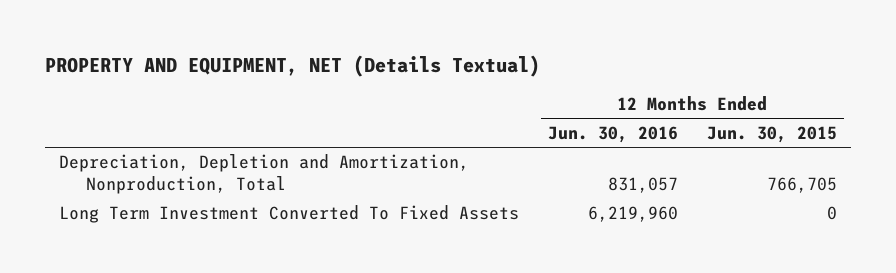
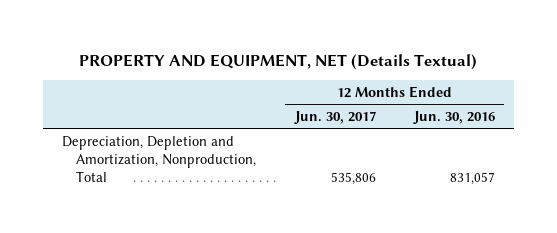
[706,125,837,143] Jun. 30, 2015 -> none
none -> [293,110,376,124] Jun. 30, 2017
[59,205,520,224] Long Term Investment Converted To Fixed Assets -> none

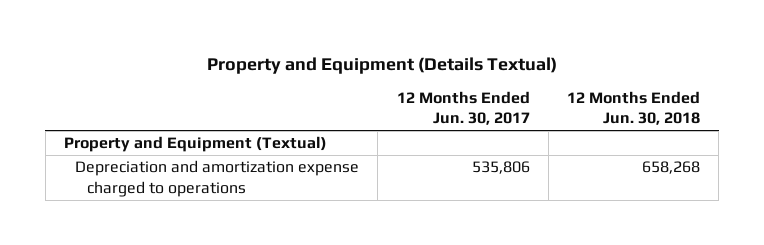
[79,53,478,70] PROPERTY AND EQUIPMENT, NET (Details Textual) -> [206,56,557,74] Property and Equipment (Details Textual)
[412,110,495,124] Jun. 30, 2016 -> none
none -> [567,90,701,126] 12 Months Ended Jun. 30, 2018
none -> [63,136,327,153] Property and Equipment (Textual)
[62,135,257,183] Depreciation, Depletion and Amortization, Nonproduction, Total -> [75,160,360,197] Depreciation and amortization expense charged to operations

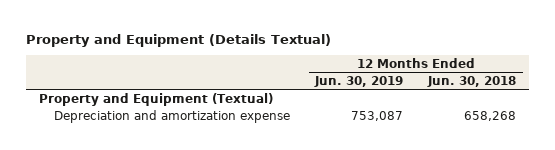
[396,90,530,126] 12 Months Ended Jun. 30, 2017 -> none
none -> [314,75,404,87] Jun. 30, 2019
[75,160,360,197] Depreciation and amortization expense charged to operations -> [54,109,291,123] Depreciation and amortization expense

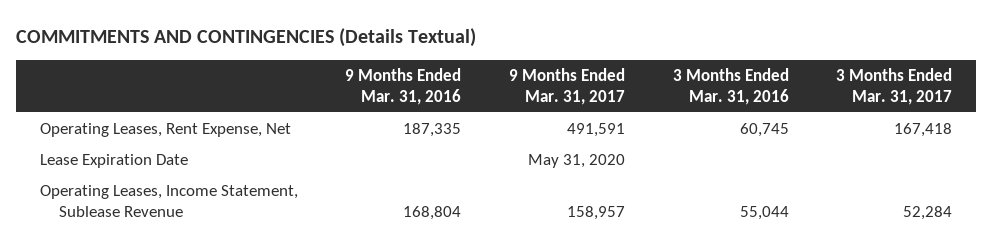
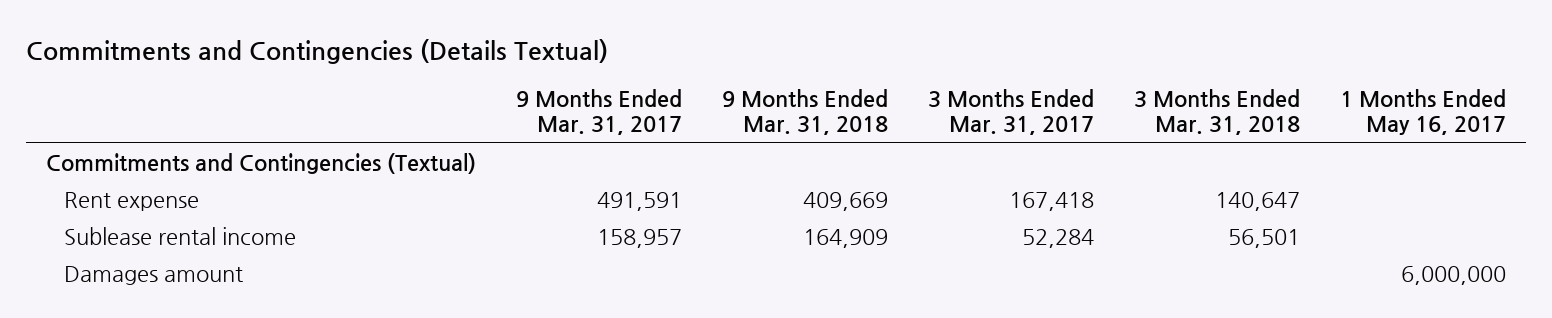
[15,27,476,47] COMMITMENTS AND CONTINGENCIES (Details Textual) -> [25,38,608,64] Commitments and Contingencies (Details Textual)
[345,67,462,106] 9 Months Ended Mar. 31, 2016 -> none
[672,67,789,106] 3 Months Ended Mar. 31, 2016 -> none
none -> [721,89,888,136] 9 Months Ended Mar. 31, 2018
none -> [1133,89,1300,136] 3 Months Ended Mar. 31, 2018
none -> [1339,89,1506,136] 1 Months Ended May 16, 2017
[39,154,188,169] Lease Expiration Date -> none
none -> [45,152,476,174] Commitments and Contingencies (Textual)
[39,123,291,138] Operating Leases, Rent Expense, Net -> [64,191,200,211] Rent expense
[39,185,298,218] Operating Leases, Income Statement, Sublease Revenue -> [64,226,297,245] Sublease rental income
none -> [64,265,244,285] Damages amount

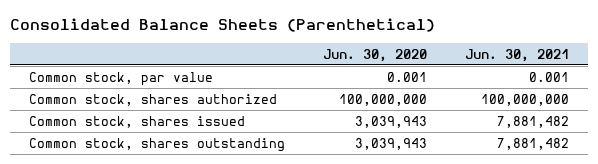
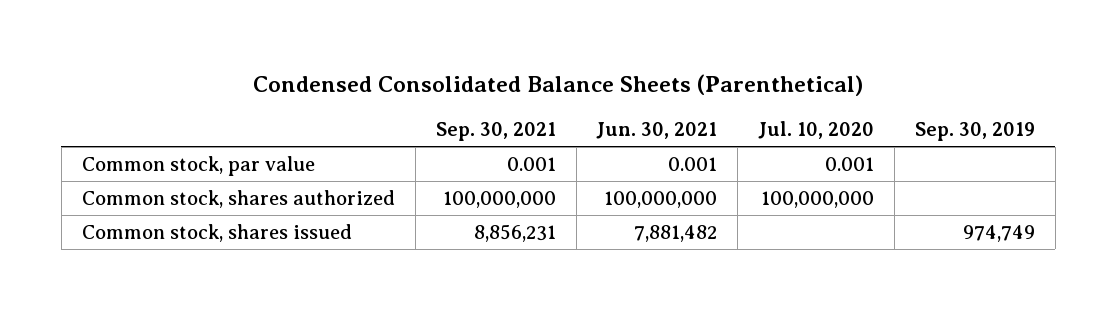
[10,18,436,33] Consolidated Balance Sheets (Parenthetical) -> [253,74,864,97] Condensed Consolidated Balance Sheets (Parenthetical)
[323,48,428,62] Jun. 30, 2020 -> none
none -> [435,122,556,142] Sep. 30, 2021
none -> [758,121,875,140] Jul. 10, 2020
none -> [914,122,1035,142] Sep. 30, 2019
[29,137,286,152] Common stock, shares outstanding -> none

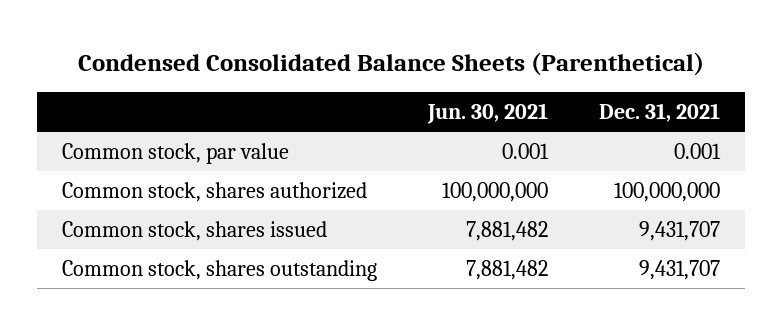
[435,122,556,142] Sep. 30, 2021 -> none
[758,121,875,140] Jul. 10, 2020 -> none
[914,122,1035,142] Sep. 30, 2019 -> none
none -> [598,103,720,123] Dec. 31, 2021
none -> [62,259,378,281] Common stock, shares outstanding

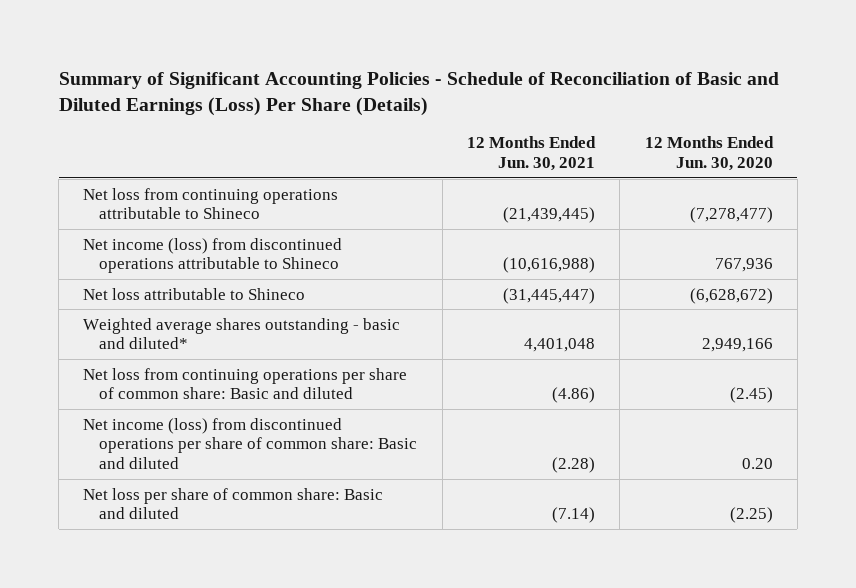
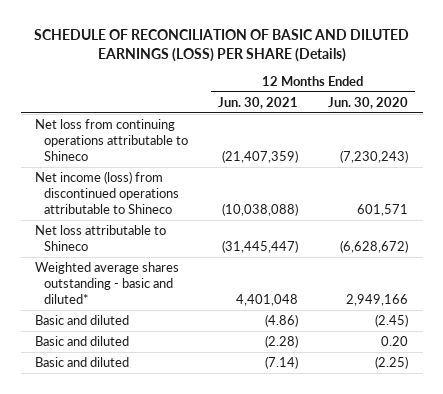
[58,71,779,116] Summary of Significant Accounting Policies - Schedule of Reconciliation of Basic and Diluted Earnings (Loss) Per Share (Details) -> [33,28,409,62] SCHEDULE OF RECONCILIATION OF BASIC AND DILUTED EARNINGS (LOSS) PER SHARE (Details)
[502,207,595,224] (21,439,445) -> [222,149,299,163] (21,407,359)
[689,207,773,224] (7,278,477) -> [339,149,408,163] (7,230,243)
[502,257,595,274] (10,616,988) -> [222,202,299,216] (10,038,088)
[714,258,773,273] 767,936 -> [356,203,408,216] 601,571
[83,367,408,400] Net loss from continuing operations per share of common share: Basic and diluted -> [35,314,130,325] Basic and diluted
[83,417,418,470] Net income (loss) from discontinued operations per share of common share: Basic and diluted -> [35,335,130,346] Basic and diluted
[83,487,384,520] Net loss per share of common share: Basic and diluted -> [35,356,130,367] Basic and diluted

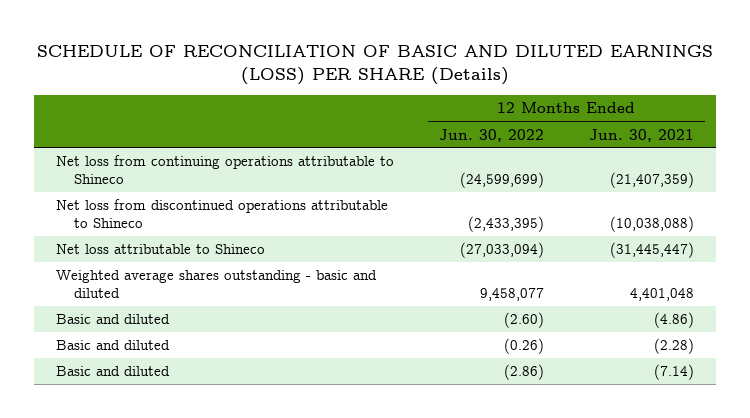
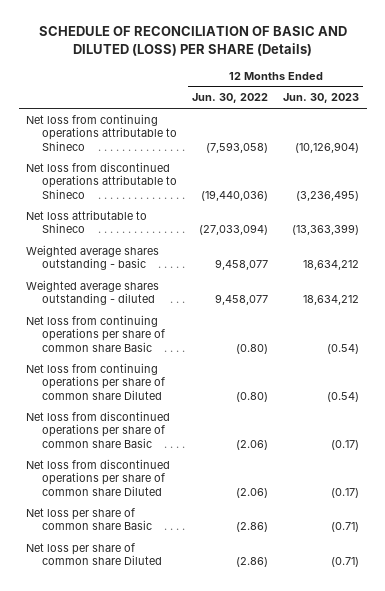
[37,45,714,86] SCHEDULE OF RECONCILIATION OF BASIC AND DILUTED EARNINGS (LOSS) PER SHARE (Details) -> [38,26,347,56] SCHEDULE OF RECONCILIATION OF BASIC AND DILUTED (LOSS) PER SHARE (Details)
[588,128,694,142] Jun. 30, 2021 -> none
none -> [283,93,360,104] Jun. 30, 2023
[460,171,545,188] (24,599,699) -> [206,141,269,153] (7,593,058)
[468,215,545,232] (2,433,395) -> [201,189,269,201] (19,440,036)
[56,314,171,325] Basic and diluted -> none
[56,340,171,351] Basic and diluted -> none
[56,270,378,298] Weighted average shares outstanding - basic and diluted -> [26,244,160,271] Weighted average shares outstanding - basic
none -> [26,279,160,306] Weighted average shares outstanding - diluted
none -> [26,314,166,352] Net loss from continuing operations per share of common share Basic
none -> [26,362,166,400] Net loss from continuing operations per share of common share Diluted
none -> [26,410,171,448] Net loss from discontinued operations per share of common share Basic
none -> [26,458,171,496] Net loss from discontinued operations per share of common share Diluted
[56,366,171,377] Basic and diluted -> [26,507,153,531] Net loss per share of common share Basic
none -> [26,542,163,566] Net loss per share of common share Diluted

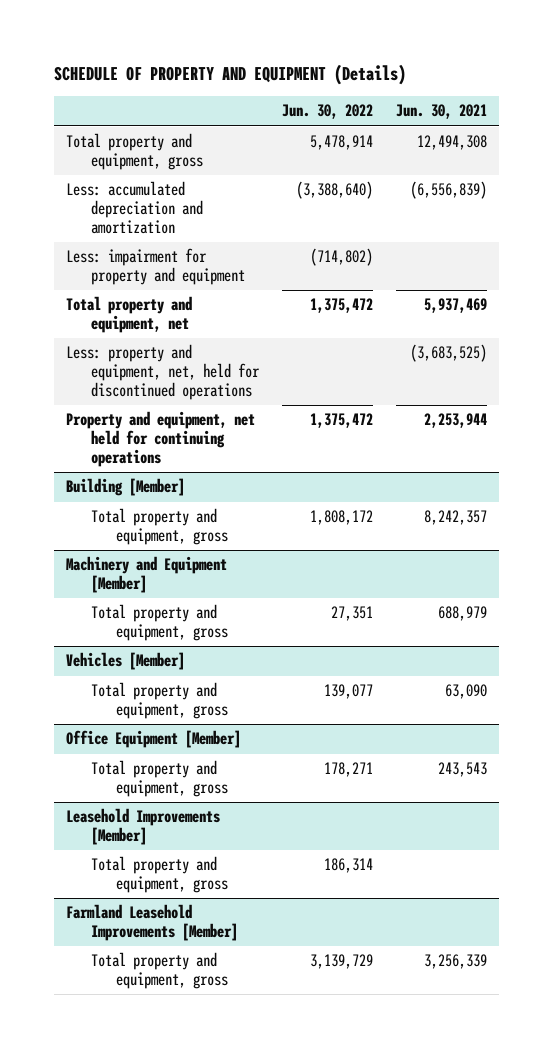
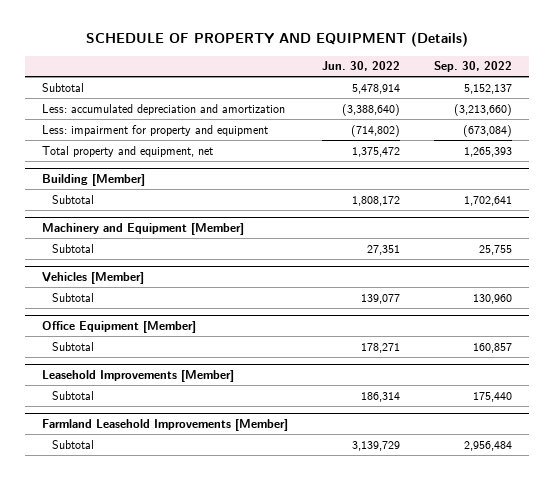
[396,104,488,120] Jun. 30, 2021 -> none
none -> [434,61,513,73] Sep. 30, 2022
[66,133,203,171] Total property and equipment, gross -> [41,82,84,92] Subtotal
[66,344,260,401] Less: property and equipment, net, held for discontinued operations -> none
[66,411,256,468] Property and equipment, net held for continuing operations -> none
[90,508,228,546] Total property and equipment, gross -> [51,194,94,204] Subtotal
[90,604,228,642] Total property and equipment, gross -> [51,243,94,253] Subtotal
[90,682,228,720] Total property and equipment, gross -> [51,292,94,302] Subtotal
[90,760,228,798] Total property and equipment, gross -> [51,341,94,351] Subtotal
[90,856,228,894] Total property and equipment, gross -> [51,390,94,400] Subtotal
[90,952,228,990] Total property and equipment, gross -> [51,439,94,449] Subtotal

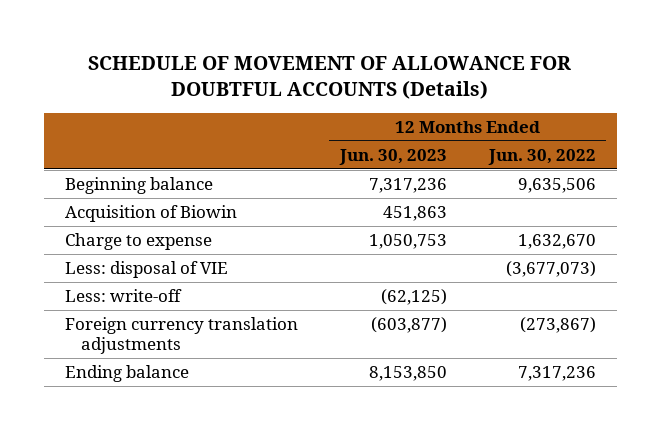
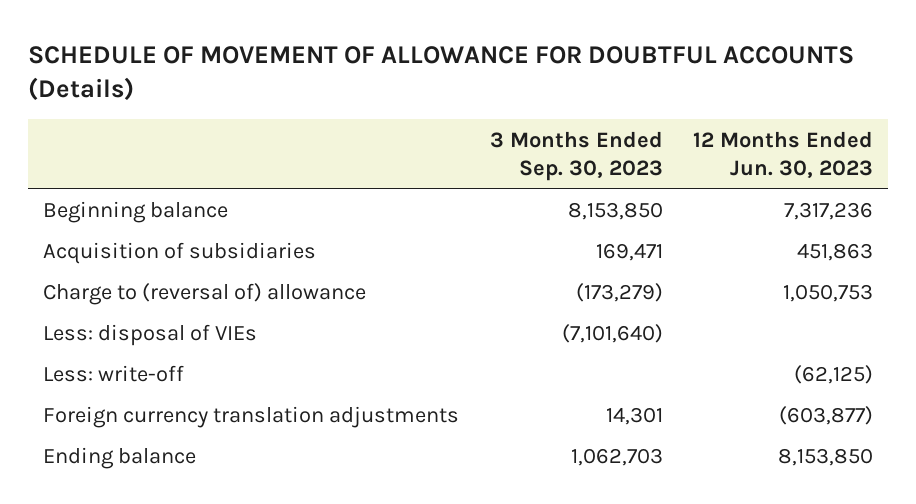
[487,148,596,165] Jun. 30, 2022 -> none
none -> [489,130,663,181] 3 Months Ended Sep. 30, 2023
[64,204,237,222] Acquisition of Biowin -> [43,241,317,264] Acquisition of subsidiaries
[64,232,212,250] Charge to expense -> [43,282,367,305] Charge to (reversal of) allowance
[64,260,228,278] Less: disposal of VIE -> [43,323,258,346] Less: disposal of VIEs

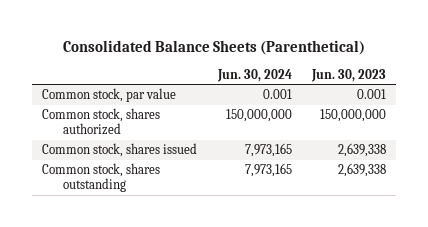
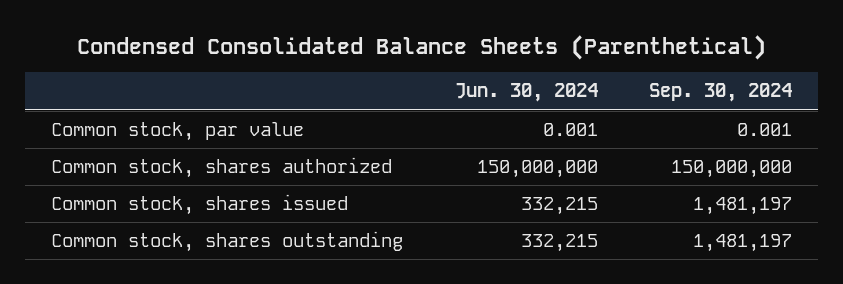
[63,39,366,55] Consolidated Balance Sheets (Parenthetical) -> [76,34,766,60] Condensed Consolidated Balance Sheets (Parenthetical)
[310,68,386,82] Jun. 30, 2023 -> none
none -> [649,83,793,103] Sep. 30, 2024
[244,143,292,158] 7,973,165 -> [520,197,598,216] 332,215
[244,163,292,178] 7,973,165 -> [520,234,598,253] 332,215

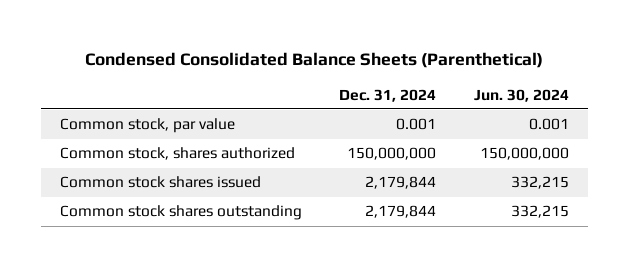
[649,83,793,103] Sep. 30, 2024 -> none
none -> [339,88,437,102] Dec. 31, 2024
[50,194,348,216] Common stock, shares issued -> [59,176,261,189] Common stock shares issued
[50,231,403,253] Common stock, shares outstanding -> [59,205,302,221] Common stock shares outstanding

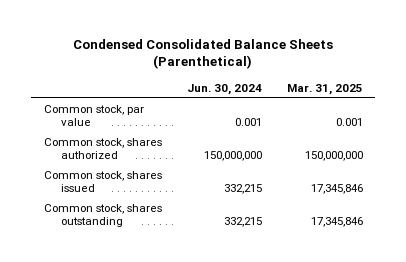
[339,88,437,102] Dec. 31, 2024 -> none
none -> [286,83,363,95] Mar. 31, 2025
[59,176,261,189] Common stock shares issued -> [43,171,162,193] Common stock, shares issued
[59,205,302,221] Common stock shares outstanding -> [43,204,162,228] Common stock, shares outstanding

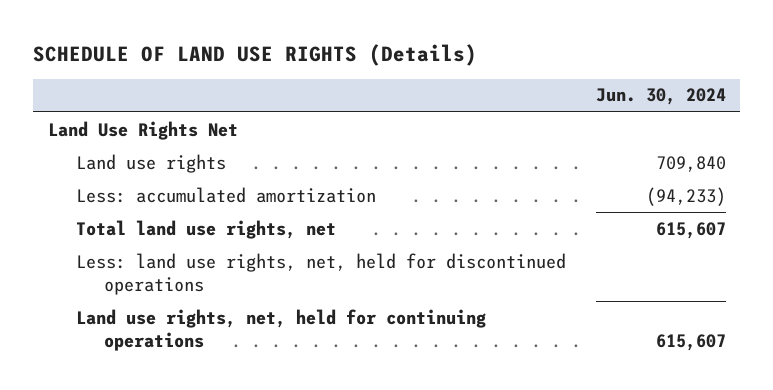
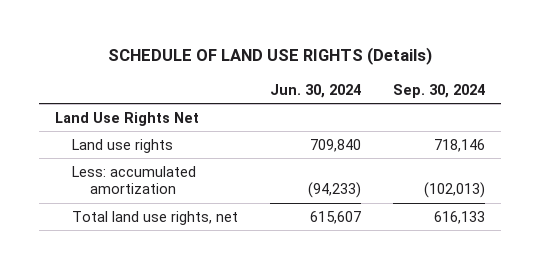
none -> [392,83,485,98] Sep. 30, 2024
[75,252,566,296] Less: land use rights, net, held for discontinued operations -> none
[75,308,486,352] Land use rights, net, held for continuing operations -> none

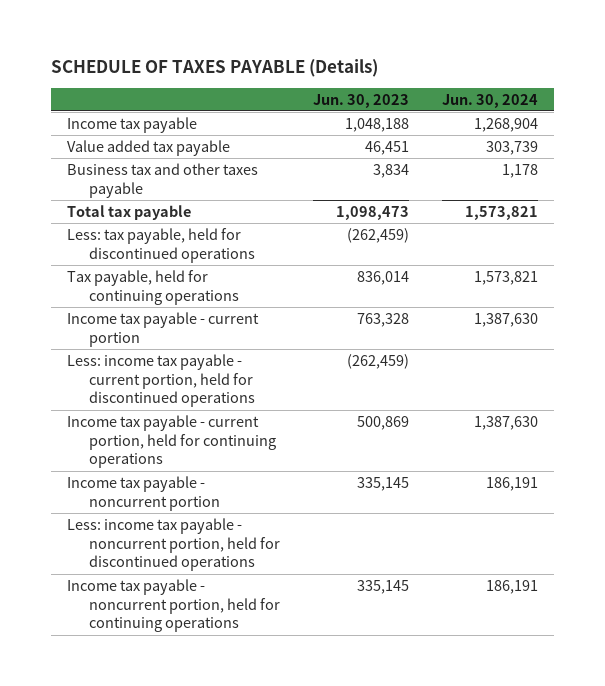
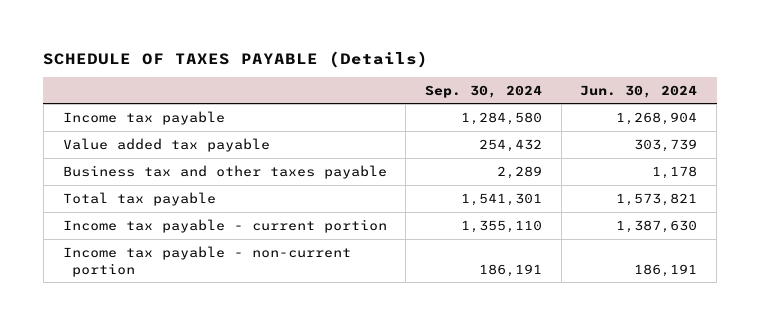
[313,93,410,108] Jun. 30, 2023 -> none
none -> [424,84,542,98] Sep. 30, 2024
[66,227,256,263] Less: tax payable, held for discontinued operations -> none
[66,269,240,305] Tax payable, held for continuing operations -> none
[66,353,256,408] Less: income tax payable - current portion, held for discontinued operations -> none
[66,414,277,469] Income tax payable - current portion, held for continuing operations -> none
[66,517,281,572] Less: income tax payable - noncurrent portion, held for discontinued operations -> none
[66,578,281,633] Income tax payable - noncurrent portion, held for continuing operations -> none
[66,475,221,511] Income tax payable - noncurrent portion -> [62,245,351,277] Income tax payable - non-current portion

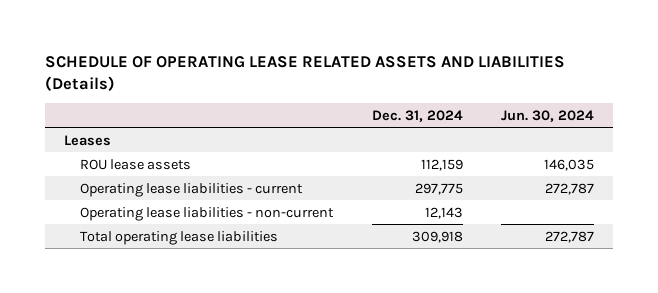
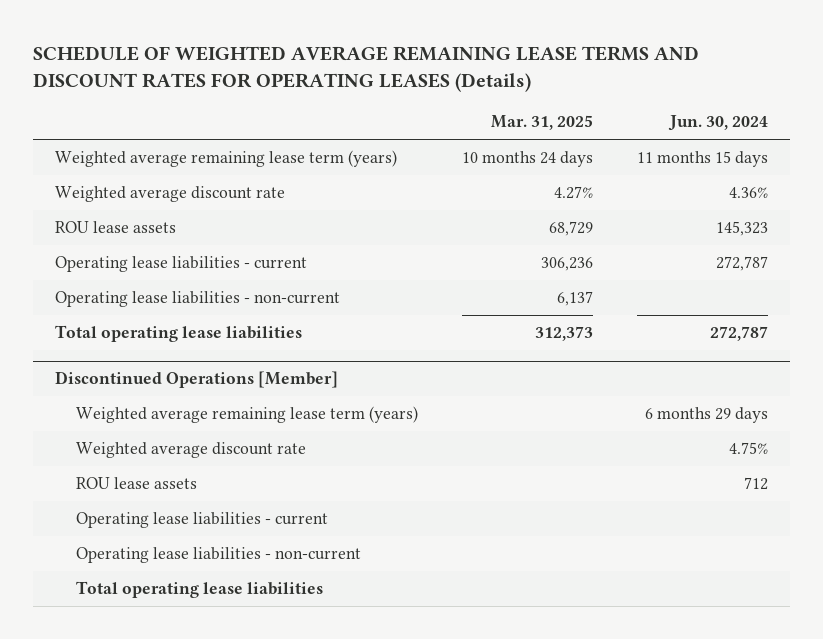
[44,55,565,92] SCHEDULE OF OPERATING LEASE RELATED ASSETS AND LIABILITIES (Details) -> [32,45,699,92] SCHEDULE OF WEIGHTED AVERAGE REMAINING LEASE TERMS AND DISCOUNT RATES FOR OPERATING LEASES (Details)
[371,109,463,122] Dec. 31, 2024 -> none
none -> [490,115,593,131] Mar. 31, 2025
[63,134,111,146] Leases -> none
none -> [54,150,397,168] Weighted average remaining lease term (years)
none -> [54,186,285,203] Weighted average discount rate
[544,158,595,171] 146,035 -> [716,221,769,237] 145,323
none -> [54,371,338,389] Discontinued Operations [Member]
none -> [75,406,418,424] Weighted average remaining lease term (years)
none -> [75,442,306,459] Weighted average discount rate
none -> [75,477,197,490] ROU lease assets
none -> [75,512,328,529] Operating lease liabilities - current
none -> [75,547,361,564] Operating lease liabilities - non-current
none -> [75,581,323,599] Total operating lease liabilities

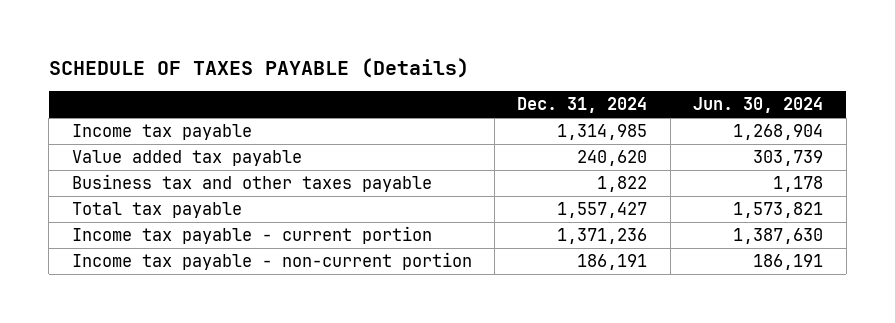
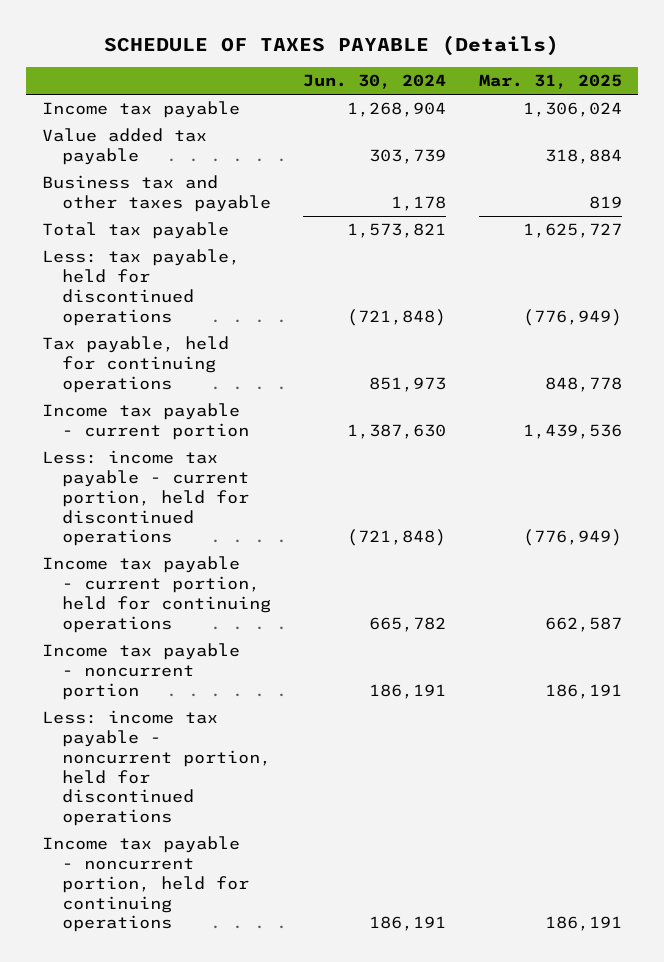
[517,97,648,114] Dec. 31, 2024 -> none
none -> [478,74,622,90] Mar. 31, 2025
none -> [42,249,241,326] Less: tax payable, held for discontinued operations
none -> [42,336,230,393] Tax payable, held for continuing operations
none -> [42,450,249,547] Less: income tax payable - current portion, held for discontinued operations
none -> [42,556,271,633] Income tax payable - current portion, held for continuing operations
[71,252,472,271] Income tax payable - non-current portion -> [42,643,241,700] Income tax payable - noncurrent portion
none -> [42,710,271,827] Less: income tax payable - noncurrent portion, held for discontinued operations
none -> [42,836,249,933] Income tax payable - noncurrent portion, held for continuing operations

